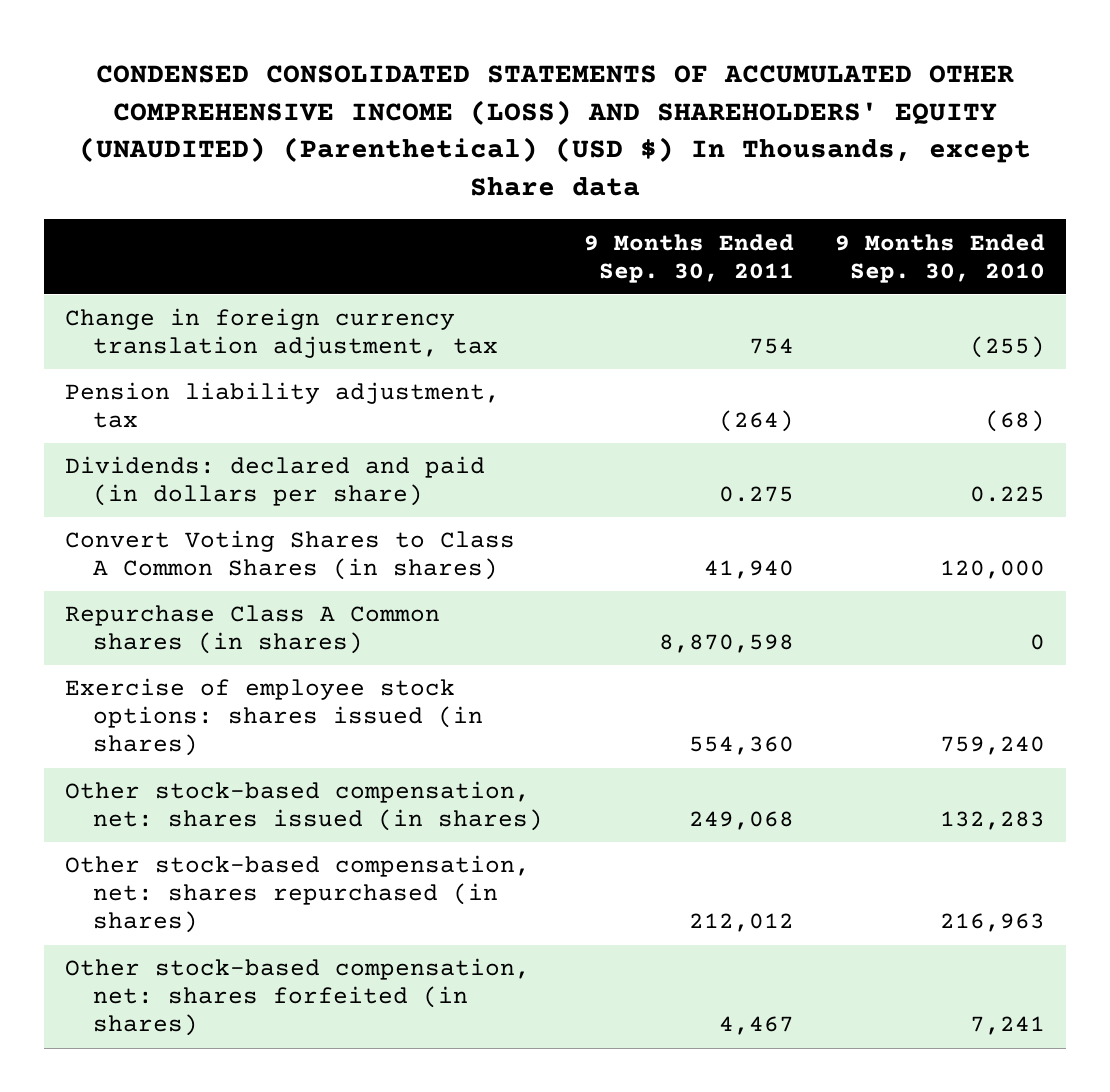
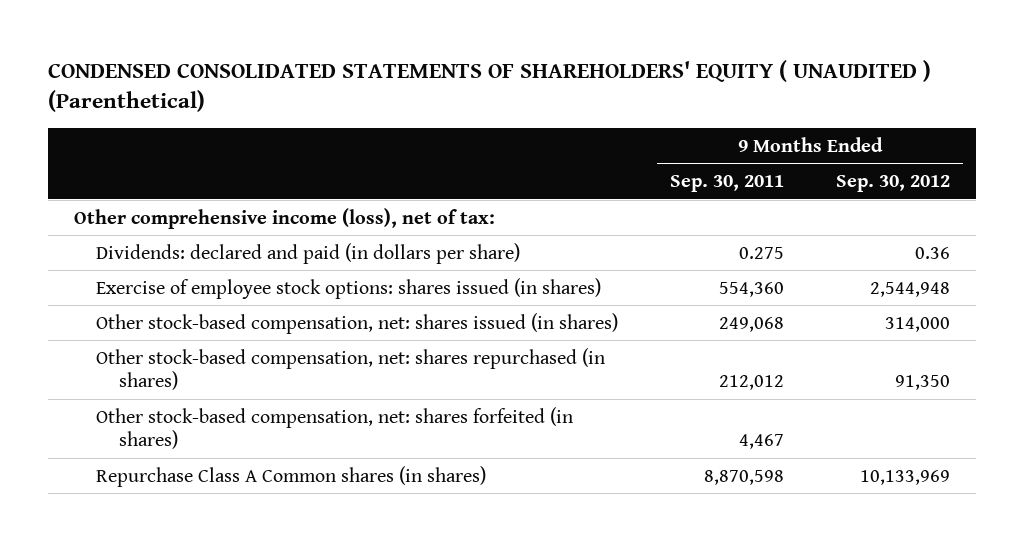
[78,65,1031,197] CONDENSED CONSOLIDATED STATEMENTS OF ACCUMULATED OTHER COMPREHENSIVE INCOME (LOSS) AND SHAREHOLDERS' EQUITY (UNAUDITED) (Parenthetical) (USD $) In Thousands, except Share data -> [47,60,931,113] CONDENSED CONSOLIDATED STATEMENTS OF SHAREHOLDERS' EQUITY ( UNAUDITED ) (Parenthetical)
[835,233,1046,283] 9 Months Ended Sep. 30, 2010 -> none
none -> [835,175,950,193] Sep. 30, 2012
[64,308,499,359] Change in foreign currency translation adjustment, tax -> none
[64,382,500,429] Pension liability adjustment, tax -> none
none -> [73,207,495,229] Other comprehensive income (loss), net of tax:
[64,530,515,581] Convert Voting Shares to Class A Common Shares (in shares) -> none
[64,605,440,655] Repurchase Class A Common shares (in shares) -> [96,465,487,487] Repurchase Class A Common shares (in shares)

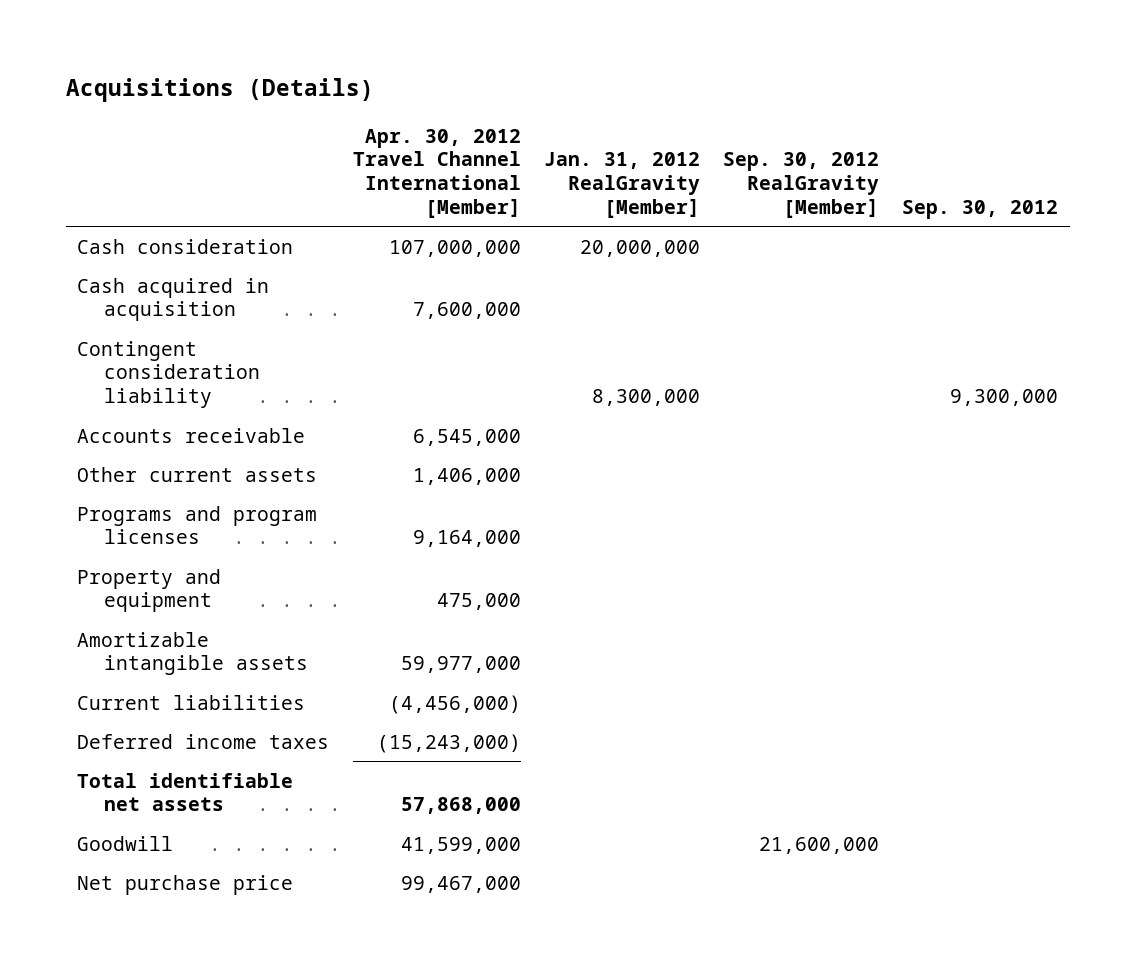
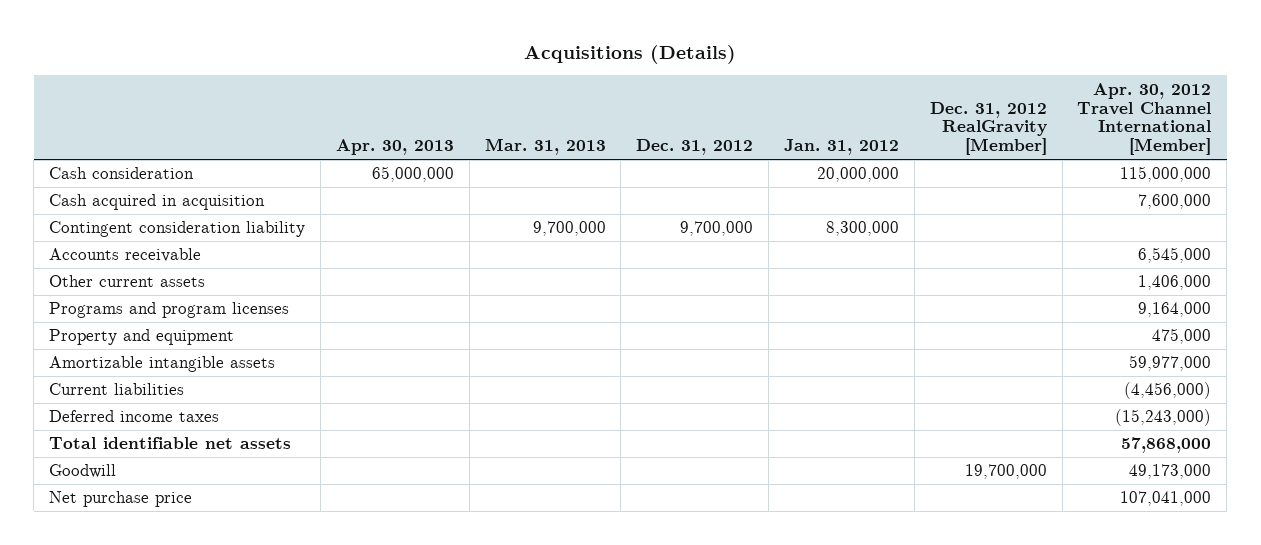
[543,152,700,218] Jan. 31, 2012 RealGravity [Member] -> none
[722,152,879,218] Sep. 30, 2012 RealGravity [Member] -> none
[902,199,1059,219] Sep. 30, 2012 -> none
none -> [335,139,454,156] Apr. 30, 2013
none -> [484,138,606,156] Mar. 31, 2013
none -> [636,139,754,156] Dec. 31, 2012
none -> [784,139,900,156] Jan. 31, 2012
none -> [929,101,1047,156] Dec. 31, 2012 RealGravity [Member]
[388,239,521,257] 107,000,000 -> [1120,166,1212,183] 115,000,000
[400,836,521,854] 41,599,000 -> [1129,464,1212,480] 49,173,000
[400,875,521,893] 99,467,000 -> [1120,491,1212,507] 107,041,000

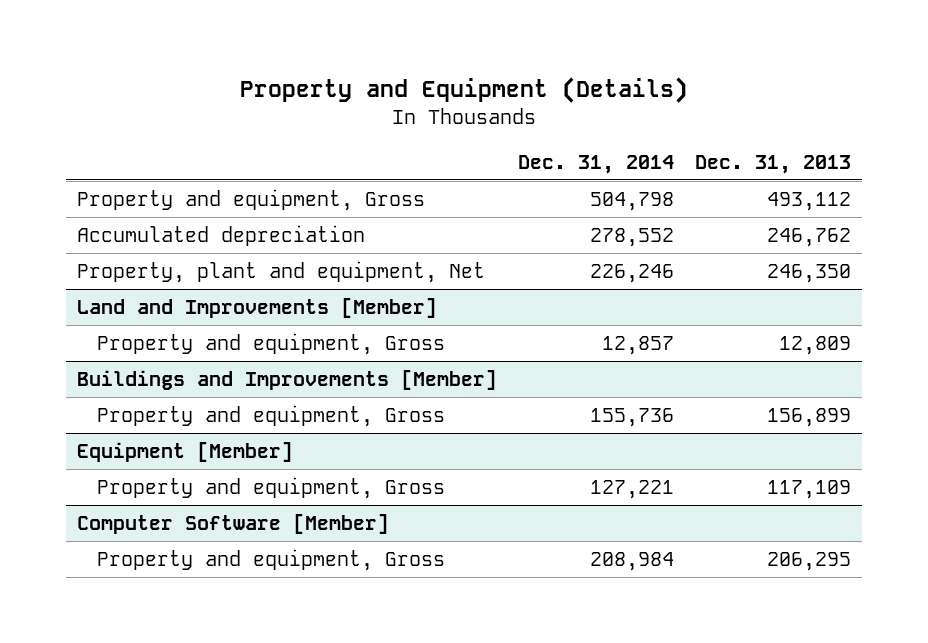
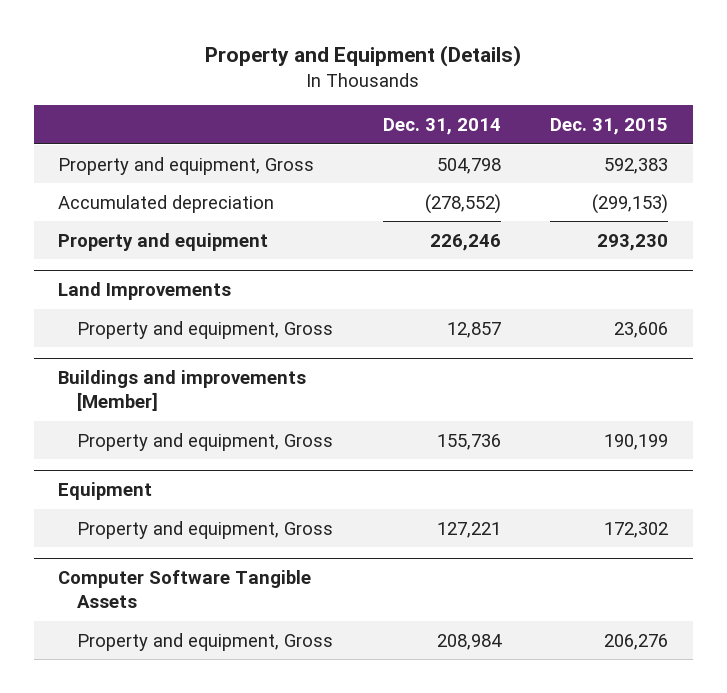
[695,154,852,174] Dec. 31, 2013 -> none
none -> [550,118,669,136] Dec. 31, 2015
[589,227,674,247] 278,552 -> [424,193,501,214] (278,552)
[76,260,485,283] Property, plant and equipment, Net -> [58,232,269,251] Property and equipment
[76,297,437,318] Land and Improvements [Member] -> [58,282,232,301] Land Improvements
[76,369,497,390] Buildings and Improvements [Member] -> [58,370,307,412] Buildings and improvements [Member]
[76,441,293,462] Equipment [Member] -> [58,482,153,501] Equipment
[76,513,389,534] Computer Software [Member] -> none
none -> [58,570,312,609] Computer Software Tangible Assets

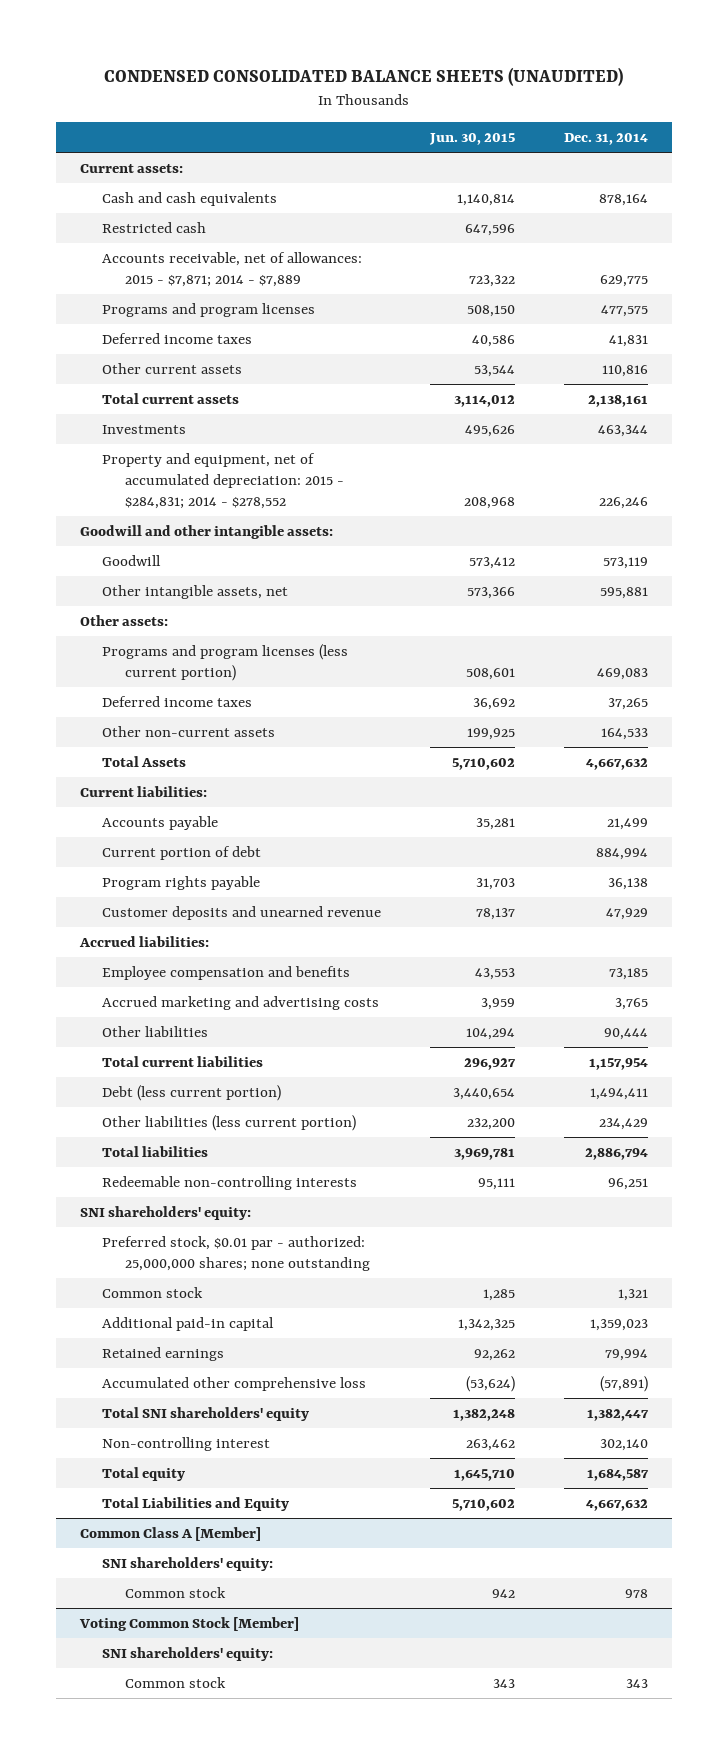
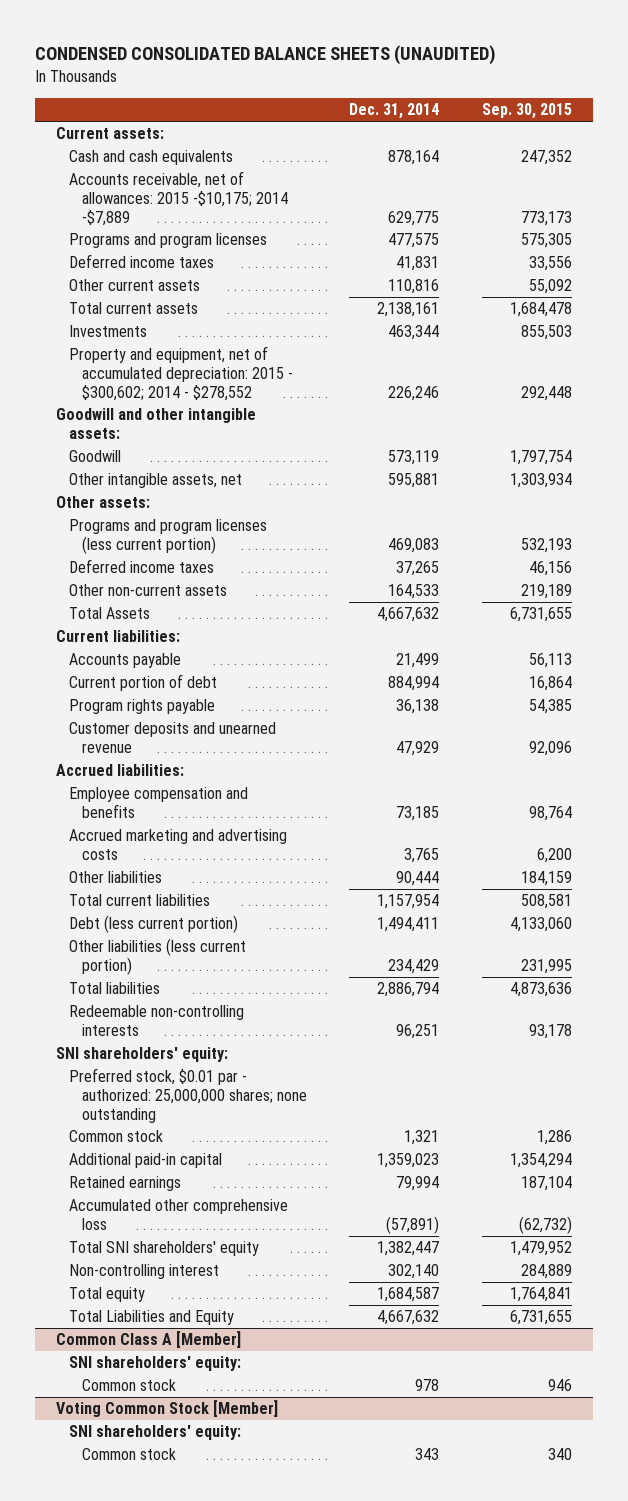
[429,133,516,146] Jun. 30, 2015 -> none
none -> [481,103,572,120] Sep. 30, 2015
[102,221,207,233] Restricted cash -> none
[102,251,363,287] Accounts receivable, net of allowances: 2015 - $7,871; 2014 - $7,889 -> [68,171,288,226] Accounts receivable, net of allowances: 2015 -$10,175; 2014 -$7,889
[102,452,344,510] Property and equipment, net of accumulated depreciation: 2015 - $284,831; 2014 - $278,552 -> [68,346,293,401] Property and equipment, net of accumulated depreciation: 2015 - $300,602; 2014 - $278,552

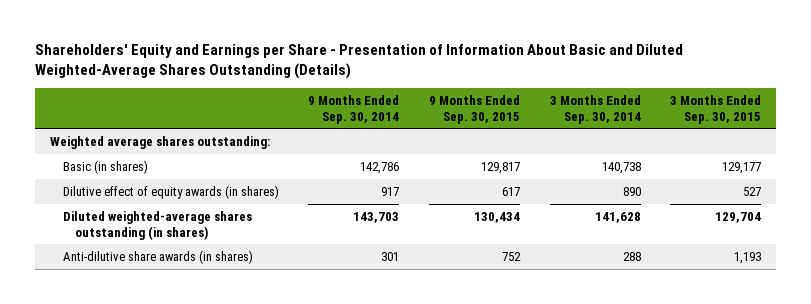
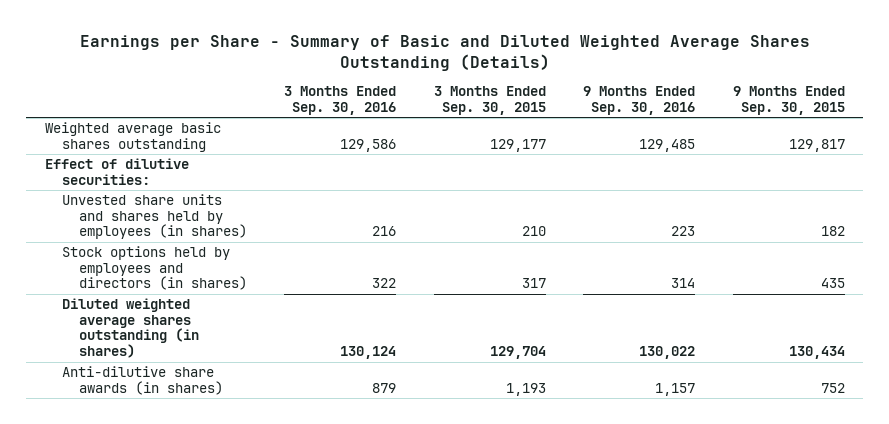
[35,44,684,80] Shareholders' Equity and Earnings per Share - Presentation of Information About Basic and Diluted Weighted-Average Shares Outstanding (Details) -> [79,34,810,71] Earnings per Share - Summary of Basic and Diluted Weighted Average Shares Outstanding (Details)
[308,94,400,124] 9 Months Ended Sep. 30, 2014 -> none
[549,94,641,124] 3 Months Ended Sep. 30, 2014 -> none
none -> [284,86,397,115] 3 Months Ended Sep. 30, 2016
none -> [583,86,696,115] 9 Months Ended Sep. 30, 2016
[49,135,270,149] Weighted average shares outstanding: -> none
[62,184,279,199] Dilutive effect of equity awards (in shares) -> none
[62,159,148,174] Basic (in shares) -> [44,122,221,152] Weighted average basic shares outstanding
none -> [44,158,189,185] Effect of dilutive securities:
none -> [61,194,248,240] Unvested share units and shares held by employees (in shares)
none -> [61,246,248,291] Stock options held by employees and directors (in shares)
[62,210,252,240] Diluted weighted-average shares outstanding (in shares) -> [61,298,200,358] Diluted weighted average shares outstanding (in shares)

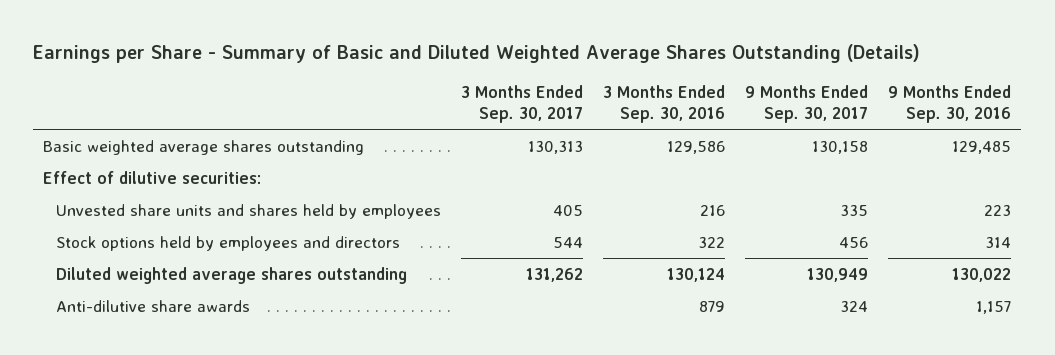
[433,86,546,115] 3 Months Ended Sep. 30, 2015 -> none
[732,86,845,115] 9 Months Ended Sep. 30, 2015 -> none
none -> [461,84,584,124] 3 Months Ended Sep. 30, 2017
none -> [745,84,869,124] 9 Months Ended Sep. 30, 2017
[44,122,221,152] Weighted average basic shares outstanding -> [43,139,365,155] Basic weighted average shares outstanding
[61,194,248,240] Unvested share units and shares held by employees (in shares) -> [55,203,441,219] Unvested share units and shares held by employees
[61,246,248,291] Stock options held by employees and directors (in shares) -> [55,235,400,251] Stock options held by employees and directors
[61,298,200,358] Diluted weighted average shares outstanding (in shares) -> [55,266,407,284] Diluted weighted average shares outstanding
[61,366,224,395] Anti-dilutive share awards (in shares) -> [55,299,250,312] Anti-dilutive share awards

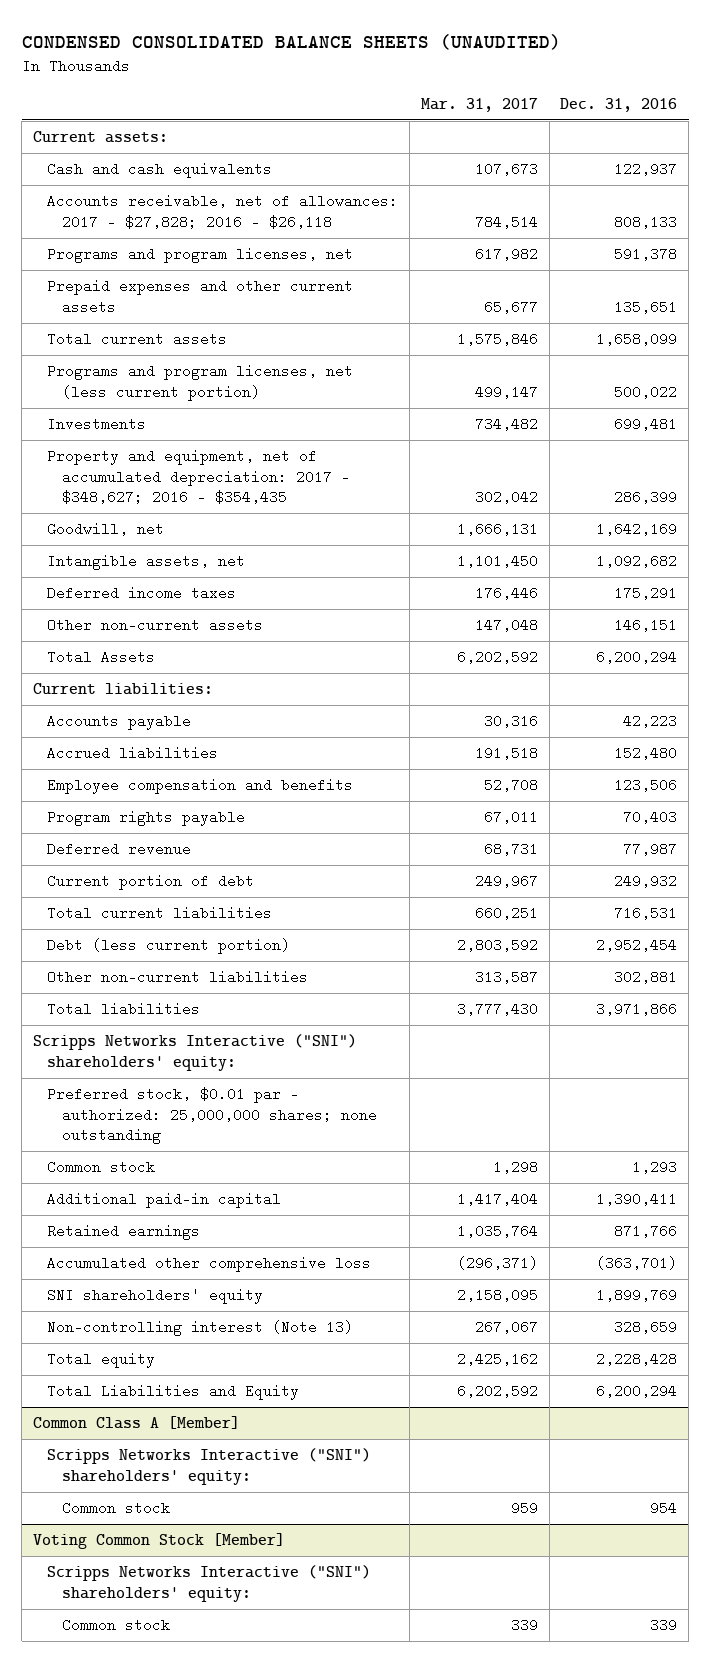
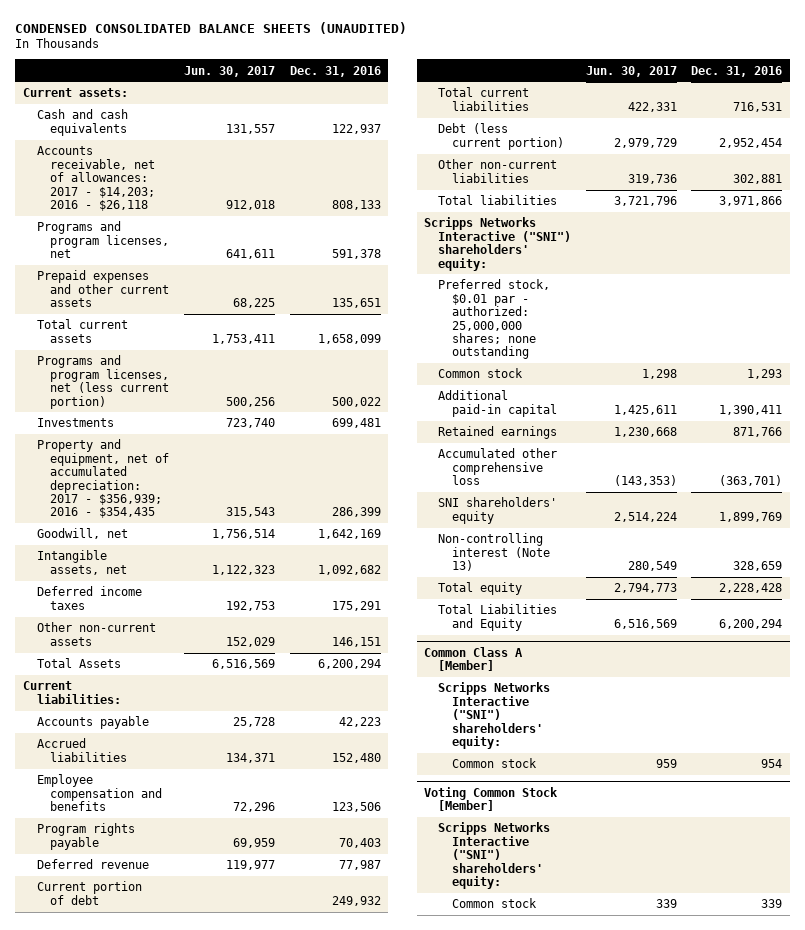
[420,97,538,112] Mar. 31, 2017 -> none
none -> [184,65,276,77] Jun. 30, 2017
[47,194,399,229] Accounts receivable, net of allowances: 2017 - $27,828; 2016 - $26,118 -> [36,146,156,211] Accounts receivable, net of allowances: 2017 - $14,203; 2016 - $26,118
[47,449,350,505] Property and equipment, net of accumulated depreciation: 2017 - $348,627; 2016 - $354,435 -> [36,439,170,519] Property and equipment, net of accumulated depreciation: 2017 - $356,939; 2016 - $354,435

